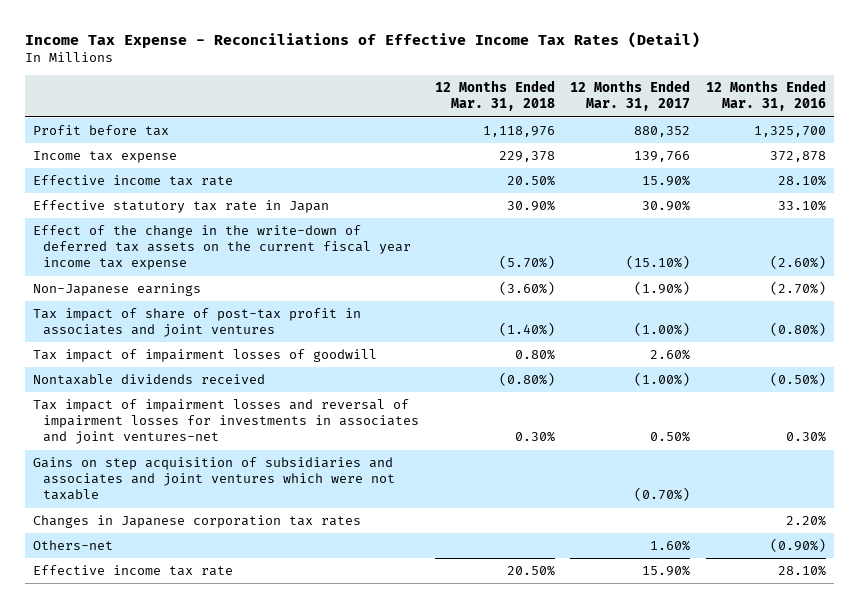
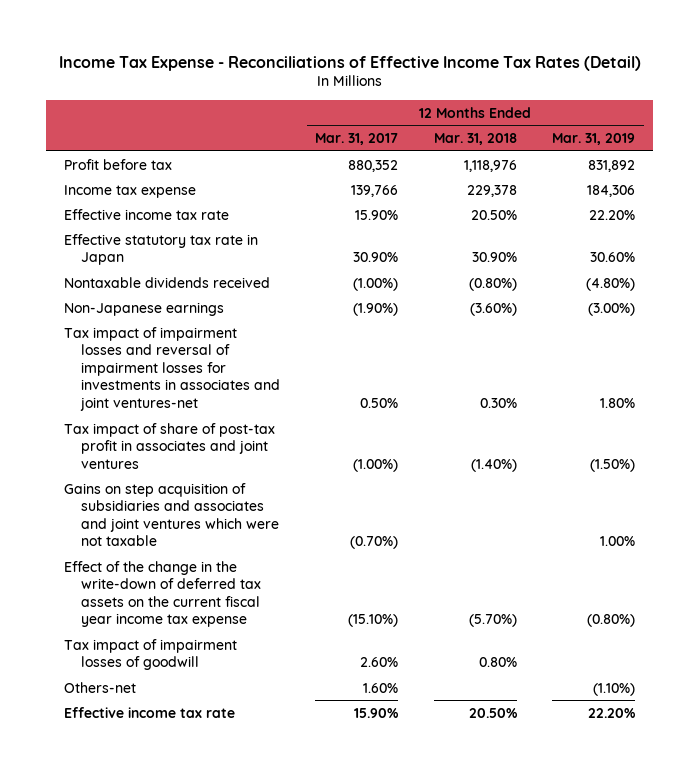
[706,80,827,112] 12 Months Ended Mar. 31, 2016 -> none
none -> [552,132,636,145] Mar. 31, 2019
[33,283,202,297] Non-Japanese earnings -> [63,301,224,316] Non-Japanese earnings
[33,308,362,338] Tax impact of share of post-tax profit in associates and joint ventures -> [63,422,275,469] Tax impact of share of post-tax profit in associates and joint ventures
[33,515,362,529] Changes in Japanese corporation tax rates -> none
[33,225,411,271] Effect of the change in the write-down of deferred tax assets on the current fiscal year income tax expense -> [63,560,261,628] Effect of the change in the write-down of deferred tax assets on the current fiscal year income tax expense
[33,349,378,363] Tax impact of impairment losses of goodwill -> [63,638,237,671] Tax impact of impairment losses of goodwill

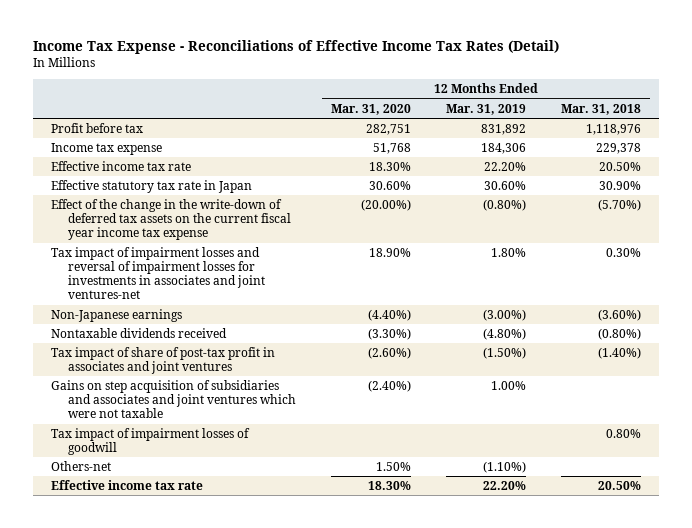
[315,132,399,145] Mar. 31, 2017 -> none
none -> [330,103,411,115] Mar. 31, 2020
[63,560,261,628] Effect of the change in the write-down of deferred tax assets on the current fiscal year income tax expense -> [50,198,291,241] Effect of the change in the write-down of deferred tax assets on the current fiscal year income tax expense
[63,301,224,316] Non-Japanese earnings -> [50,308,182,322] Non-Japanese earnings
[63,276,270,288] Nontaxable dividends received -> [50,327,227,338] Nontaxable dividends received

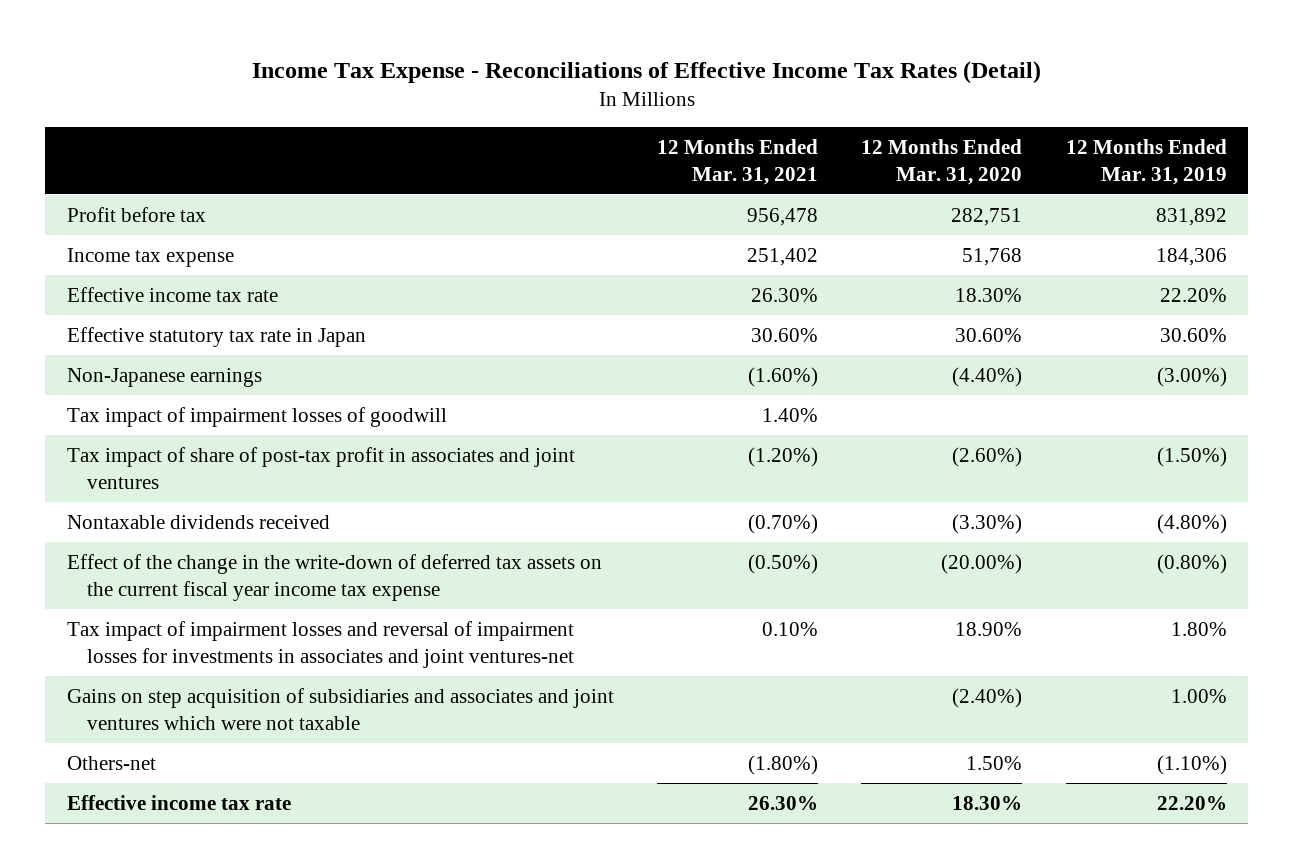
[561,103,642,115] Mar. 31, 2018 -> none
none -> [657,138,819,185] 12 Months Ended Mar. 31, 2021
[50,427,250,456] Tax impact of impairment losses of goodwill -> [66,406,447,427] Tax impact of impairment losses of goodwill
[50,327,227,338] Nontaxable dividends received -> [66,514,330,529] Nontaxable dividends received
[50,198,291,241] Effect of the change in the write-down of deferred tax assets on the current fiscal year income tax expense -> [66,553,602,601] Effect of the change in the write-down of deferred tax assets on the current fiscal year income tax expense
[50,246,265,300] Tax impact of impairment losses and reversal of impairment losses for investments in associates and joint ventures-net -> [66,620,575,668] Tax impact of impairment losses and reversal of impairment losses for investments in associates and joint ventures-net

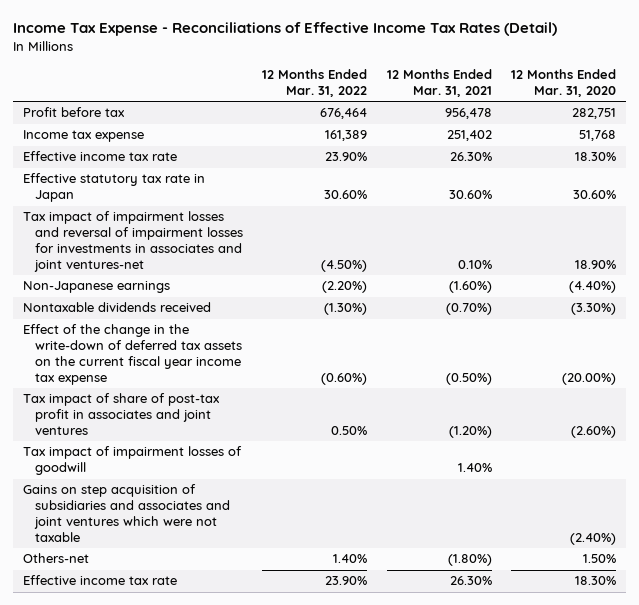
[1065,138,1227,185] 12 Months Ended Mar. 31, 2019 -> none
none -> [262,69,368,97] 12 Months Ended Mar. 31, 2022
[66,620,575,668] Tax impact of impairment losses and reversal of impairment losses for investments in associates and joint ventures-net -> [22,211,243,272] Tax impact of impairment losses and reversal of impairment losses for investments in associates and joint ventures-net
[66,446,575,489] Tax impact of share of post-tax profit in associates and joint ventures -> [22,393,220,436] Tax impact of share of post-tax profit in associates and joint ventures
[66,406,447,427] Tax impact of impairment losses of goodwill -> [22,446,242,476] Tax impact of impairment losses of goodwill

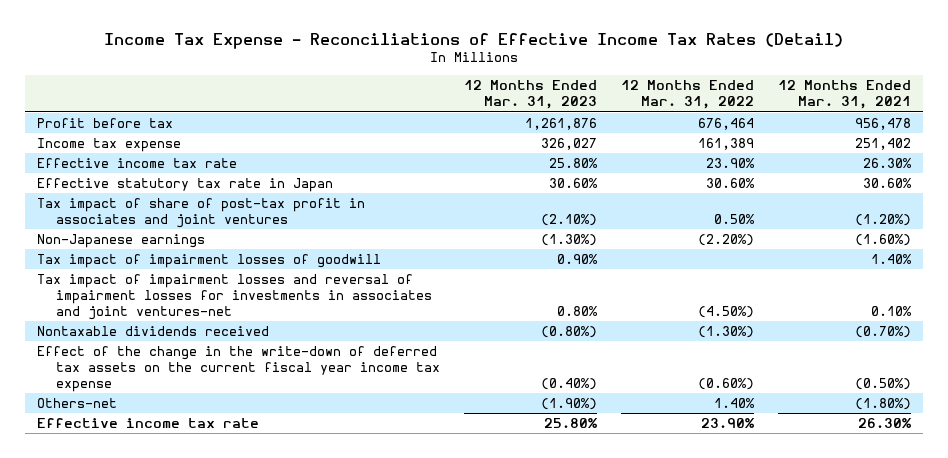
[511,69,617,97] 12 Months Ended Mar. 31, 2020 -> none
none -> [464,80,598,110] 12 Months Ended Mar. 31, 2023
[22,393,220,436] Tax impact of share of post-tax profit in associates and joint ventures -> [36,198,365,229] Tax impact of share of post-tax profit in associates and joint ventures
[22,446,242,476] Tax impact of impairment losses of goodwill -> [36,254,381,269] Tax impact of impairment losses of goodwill
[22,211,243,272] Tax impact of impairment losses and reversal of impairment losses for investments in associates and joint ventures-net -> [36,274,433,321] Tax impact of impairment losses and reversal of impairment losses for investments in associates and joint ventures-net
[22,484,230,542] Gains on step acquisition of subsidiaries and associates and joint ventures which were not taxable -> none

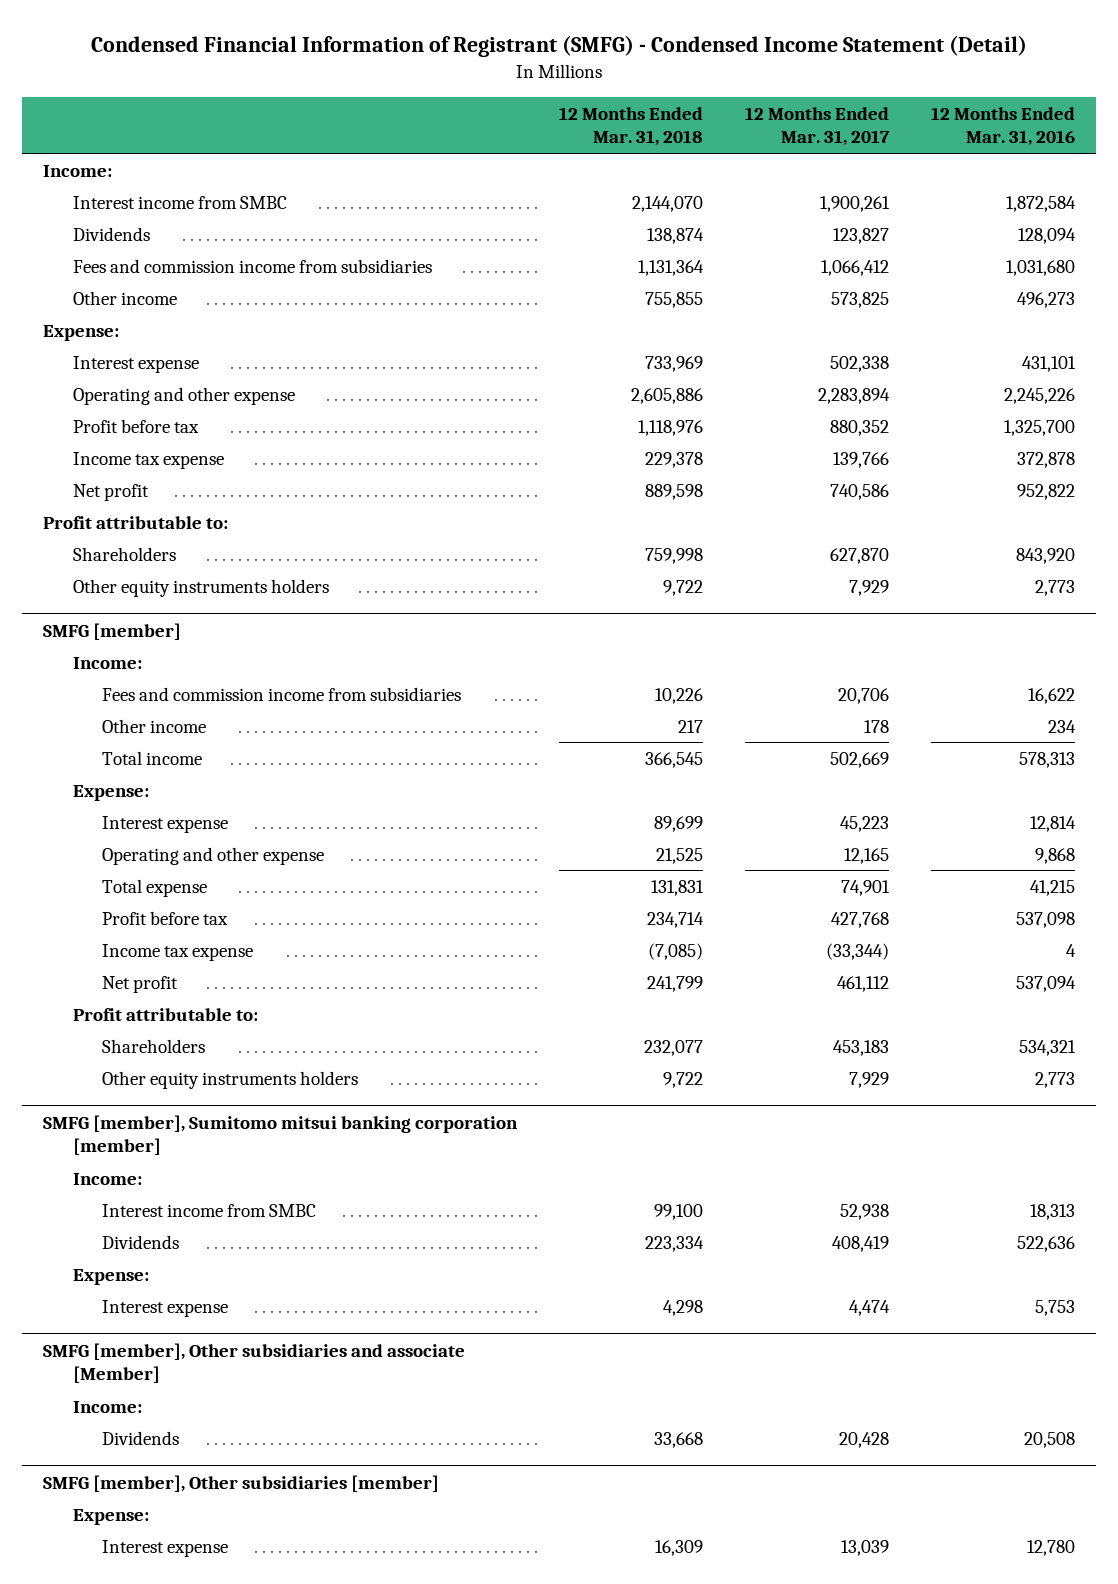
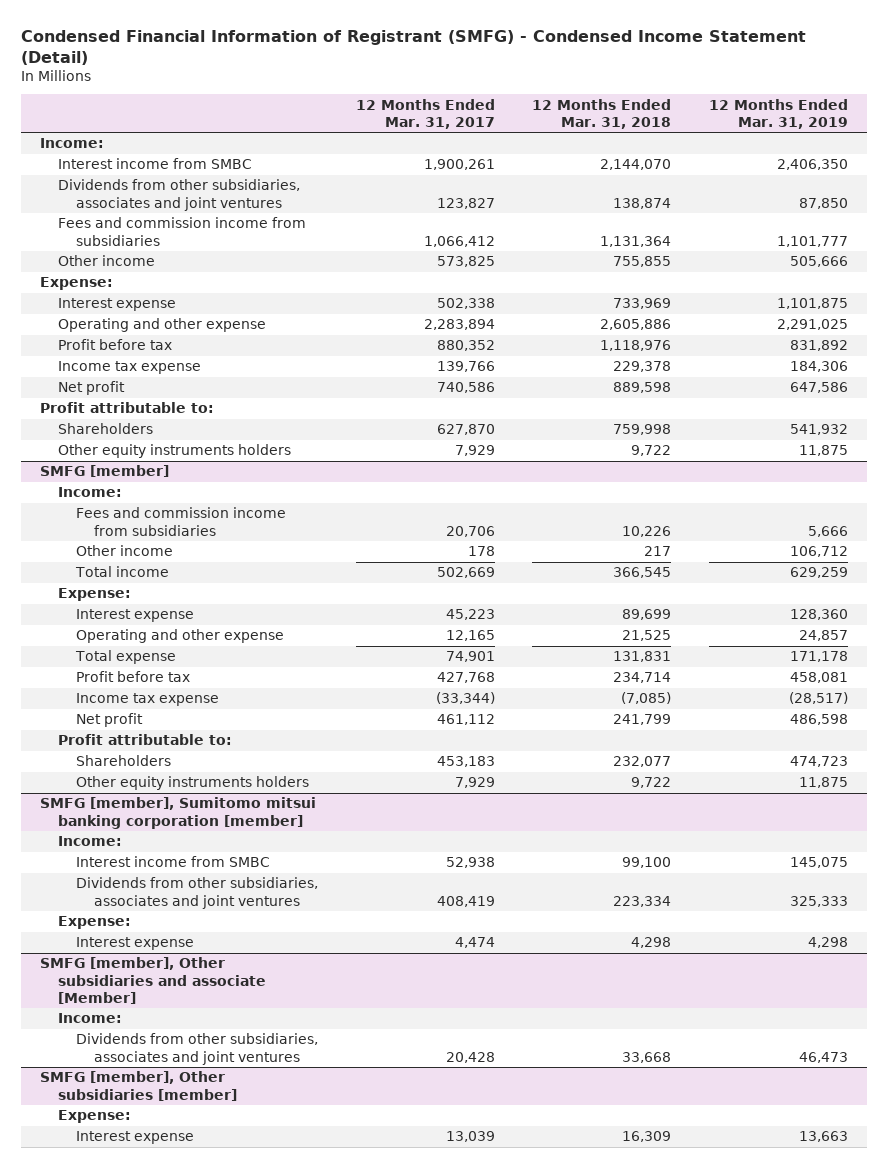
[931,106,1076,147] 12 Months Ended Mar. 31, 2016 -> none
none -> [708,98,848,129] 12 Months Ended Mar. 31, 2019
[72,226,150,241] Dividends -> [58,179,301,211] Dividends from other subsidiaries, associates and joint ventures
[102,1234,180,1249] Dividends -> [76,877,319,909] Dividends from other subsidiaries, associates and joint ventures
[102,1430,180,1445] Dividends -> [76,1033,319,1065] Dividends from other subsidiaries, associates and joint ventures

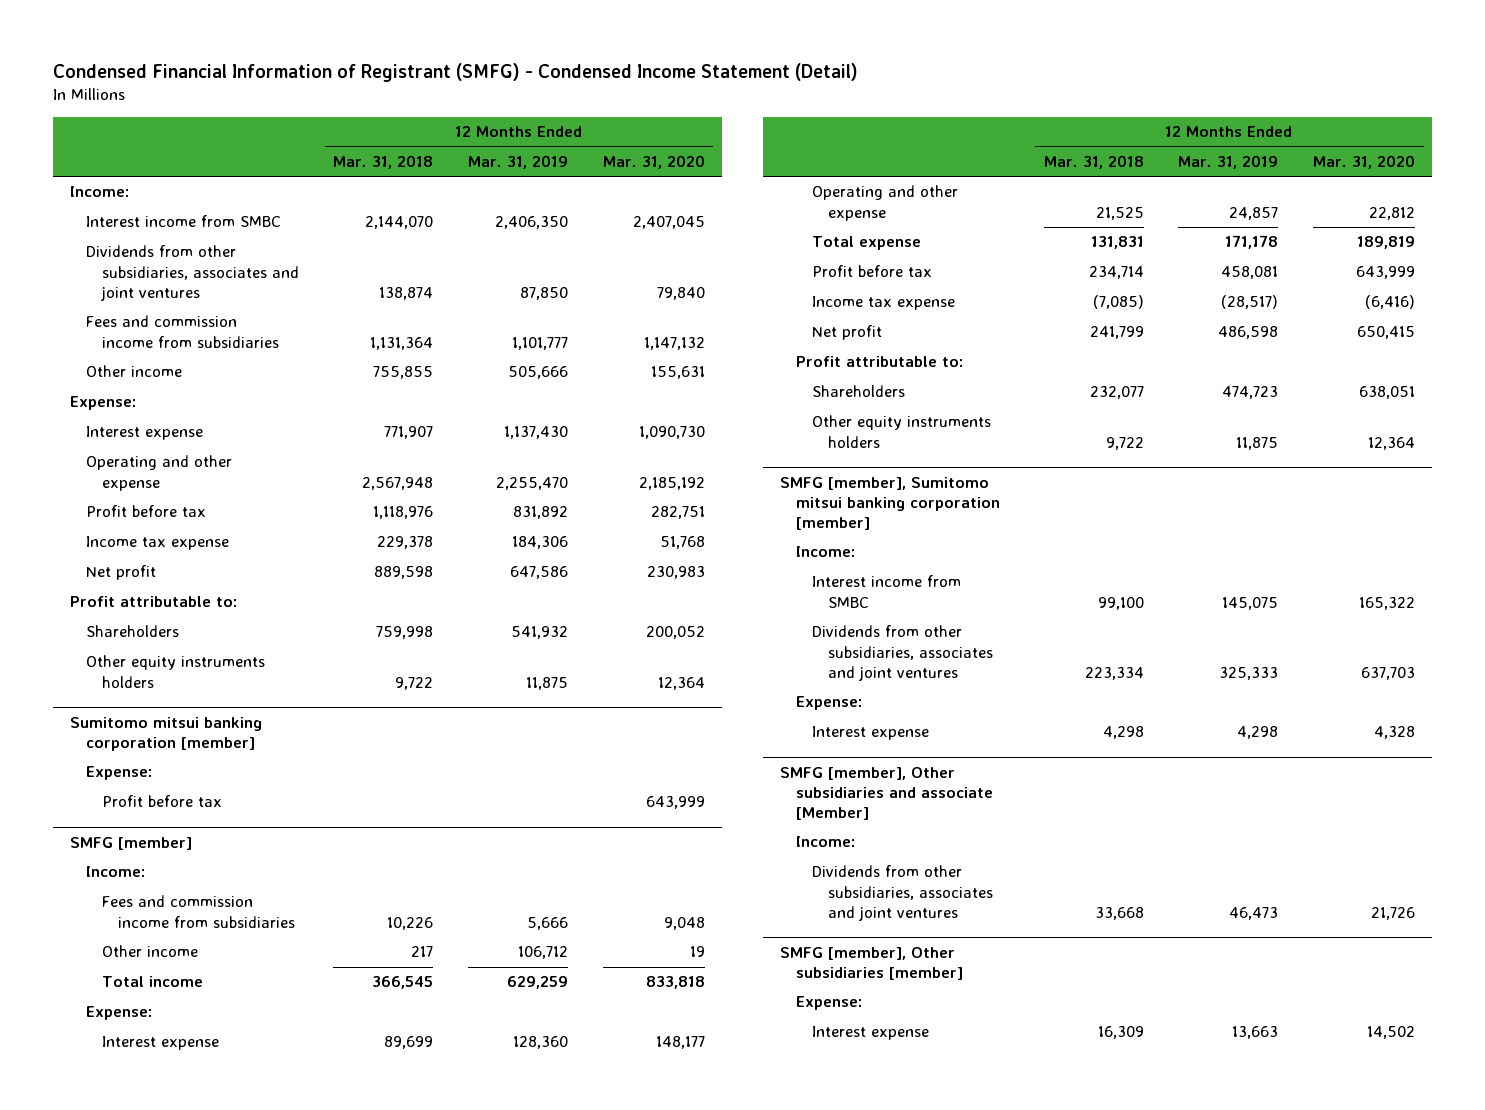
[355,98,495,129] 12 Months Ended Mar. 31, 2017 -> none
none -> [602,154,705,169] Mar. 31, 2020
[613,298,672,310] 733,969 -> [384,426,434,440] 771,907
[776,298,848,310] 1,101,875 -> [504,426,569,440] 1,137,430
[600,319,672,331] 2,605,886 -> [362,476,434,490] 2,567,948
[776,319,848,331] 2,291,025 -> [496,476,569,490] 2,255,470
none -> [69,716,262,751] Sumitomo mitsui banking corporation [member]
none -> [85,766,152,781] Expense:
none -> [101,795,222,808] Profit before tax

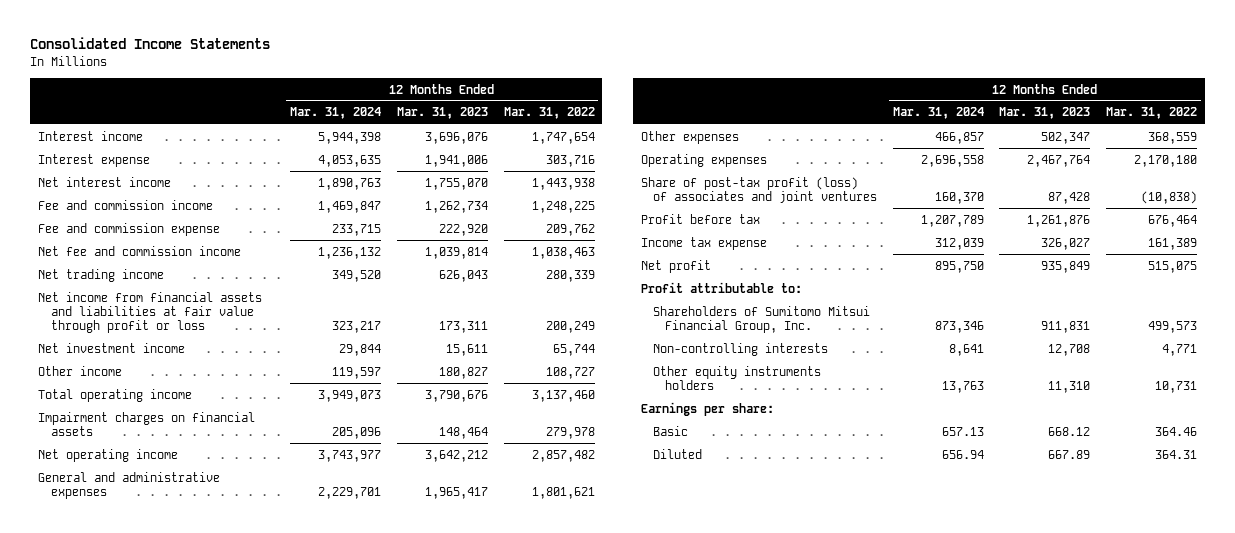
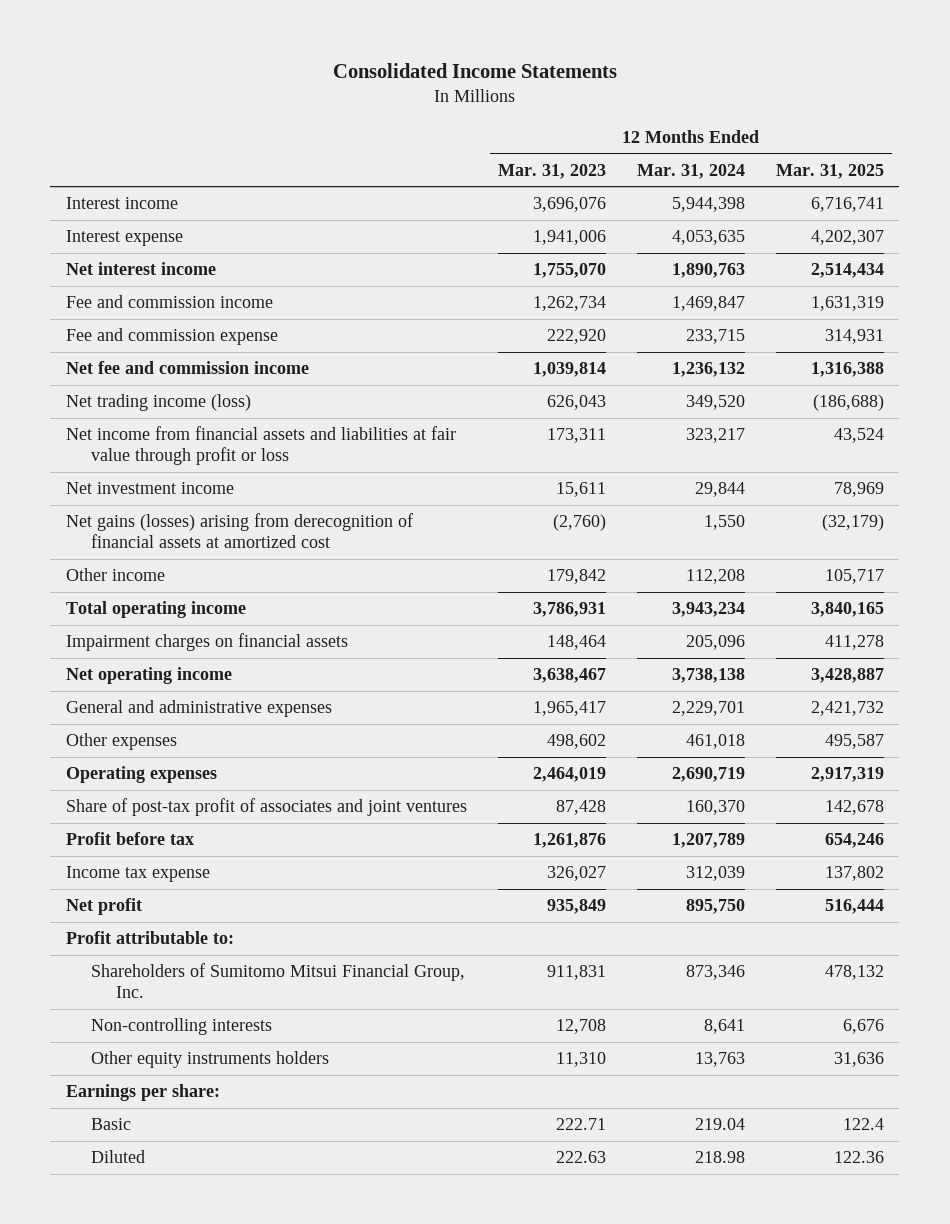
[503,107,595,120] Mar. 31, 2022 -> none
none -> [775,163,884,179] Mar. 31, 2025
[38,268,165,282] Net trading income -> [65,394,251,412] Net trading income (loss)
none -> [65,513,413,549] Net gains (losses) arising from derecognition of financial assets at amortized cost
[332,366,382,379] 119,597 -> [685,569,745,585] 112,208
[438,366,488,379] 180,827 -> [546,569,606,585] 179,842
[318,389,382,402] 3,949,073 -> [671,602,745,618] 3,943,234
[424,389,488,402] 3,790,676 -> [532,602,606,618] 3,786,931
[318,449,382,462] 3,743,977 -> [671,668,745,684] 3,738,138
[424,449,488,462] 3,642,212 -> [532,668,606,684] 3,638,467
[934,131,984,144] 466,857 -> [685,734,745,750] 461,018
[1041,131,1091,144] 502,347 -> [546,734,606,750] 498,602
[920,154,984,167] 2,696,558 -> [671,767,745,783] 2,690,719
[1027,154,1091,167] 2,467,764 -> [532,767,606,783] 2,464,019
[640,176,878,203] Share of post-tax profit (loss) of associates and joint ventures -> [65,798,467,817] Share of post-tax profit of associates and joint ventures
[941,426,984,436] 657.13 -> [694,1118,745,1131] 219.04
[1048,426,1091,436] 668.12 -> [555,1118,606,1131] 222.71
[941,449,984,459] 656.94 -> [694,1151,745,1164] 218.98
[1048,449,1091,459] 667.89 -> [555,1151,606,1164] 222.63

